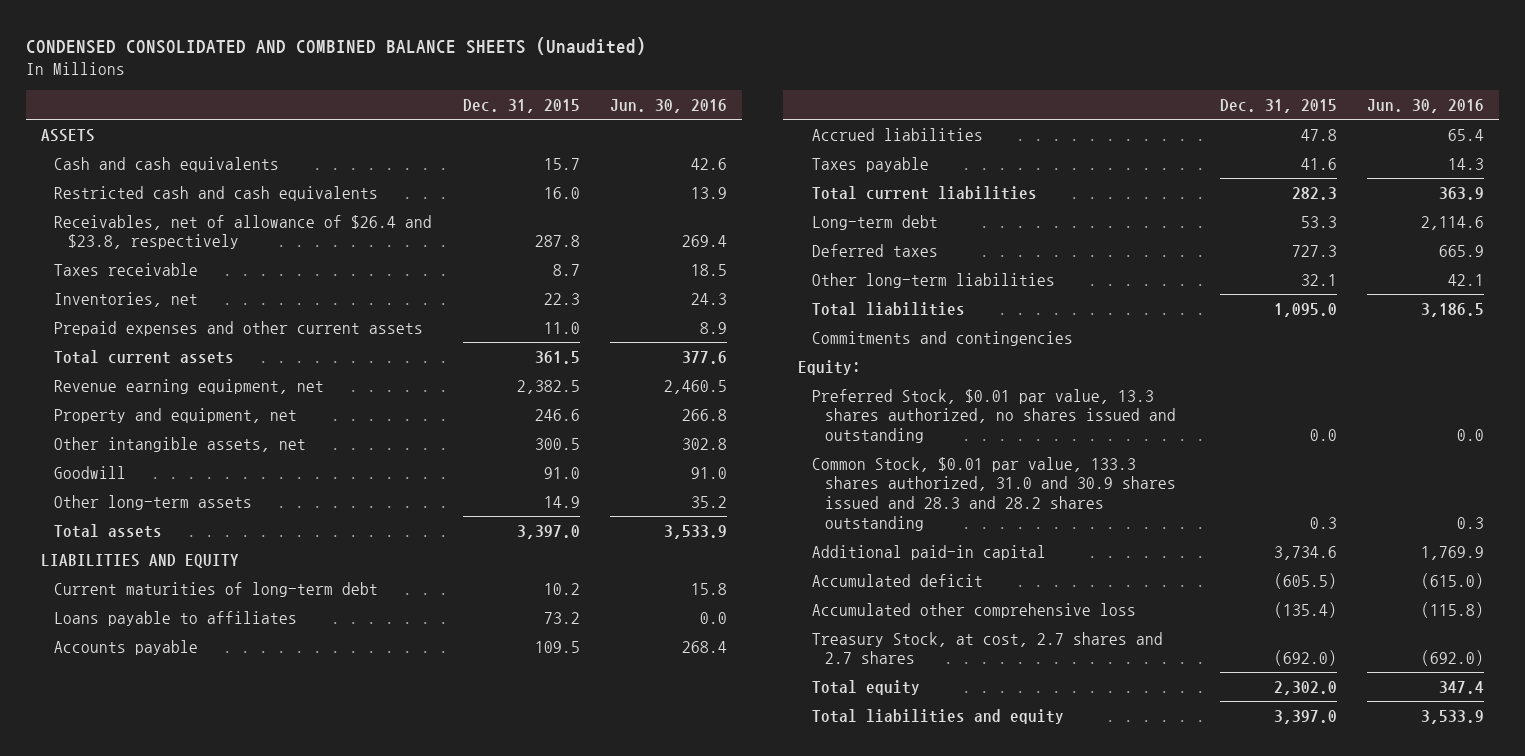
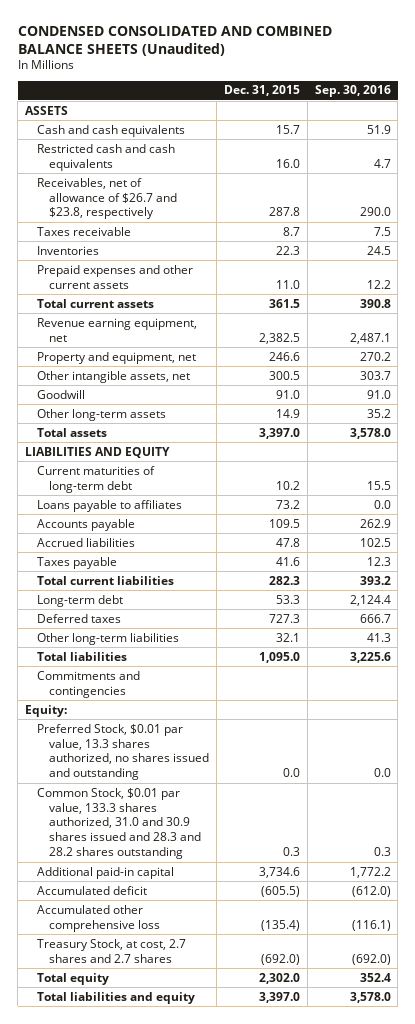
[609,99,727,114] Jun. 30, 2016 -> none
none -> [314,85,391,98] Sep. 30, 2016
[54,214,433,250] Receivables, net of allowance of $26.4 and $23.8, respectively -> [37,177,178,220] Receivables, net of allowance of $26.7 and $23.8, respectively
[54,291,199,307] Inventories, net -> [37,245,100,255] Inventories

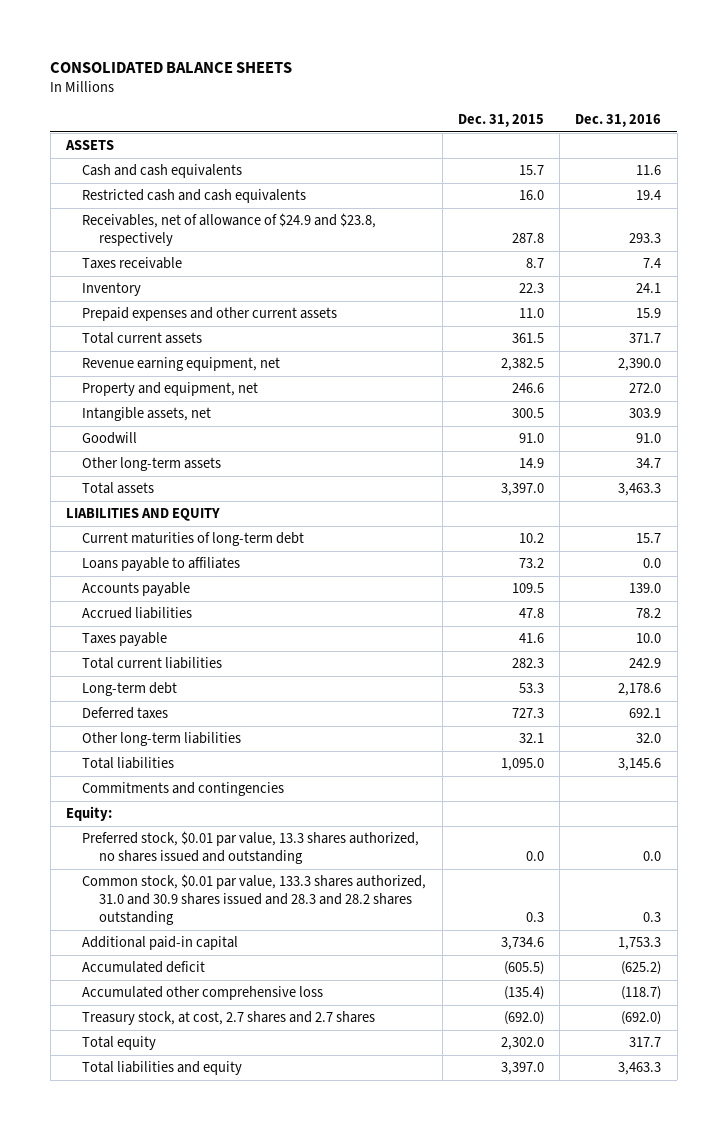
[17,25,332,56] CONDENSED CONSOLIDATED AND COMBINED BALANCE SHEETS (Unaudited) -> [50,61,293,73] CONSOLIDATED BALANCE SHEETS
[314,85,391,98] Sep. 30, 2016 -> none
none -> [575,113,662,127] Dec. 31, 2016
[37,177,178,220] Receivables, net of allowance of $26.7 and $23.8, respectively -> [82,213,377,247] Receivables, net of allowance of $24.9 and $23.8, respectively
[37,245,100,255] Inventories -> [82,282,142,297] Inventory
[37,370,191,383] Other intangible assets, net -> [82,407,212,422] Intangible assets, net
[37,723,210,781] Preferred Stock, $0.01 par value, 13.3 shares authorized, no shares issued and outstanding -> [82,831,420,865] Preferred stock, $0.01 par value, 13.3 shares authorized, no shares issued and outstanding
[37,787,202,860] Common Stock, $0.01 par value, 133.3 shares authorized, 31.0 and 30.9 shares issued and 28.3 and 28.2 shares outstanding -> [82,874,427,926] Common stock, $0.01 par value, 133.3 shares authorized, 31.0 and 30.9 shares issued and 28.3 and 28.2 shares outstanding
[37,938,187,963] Treasury Stock, at cost, 2.7 shares and 2.7 shares -> [82,1011,376,1026] Treasury stock, at cost, 2.7 shares and 2.7 shares

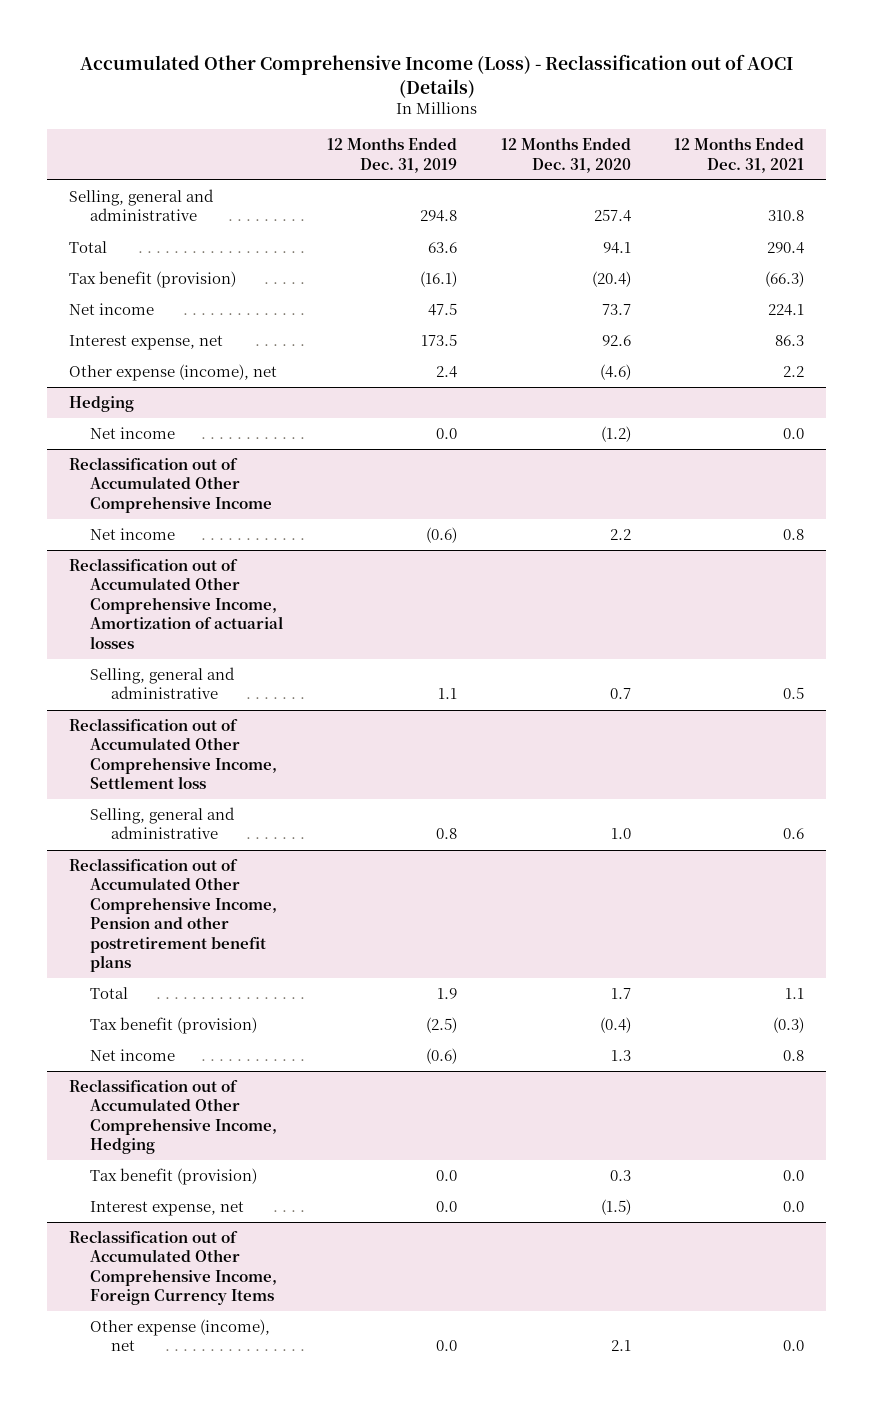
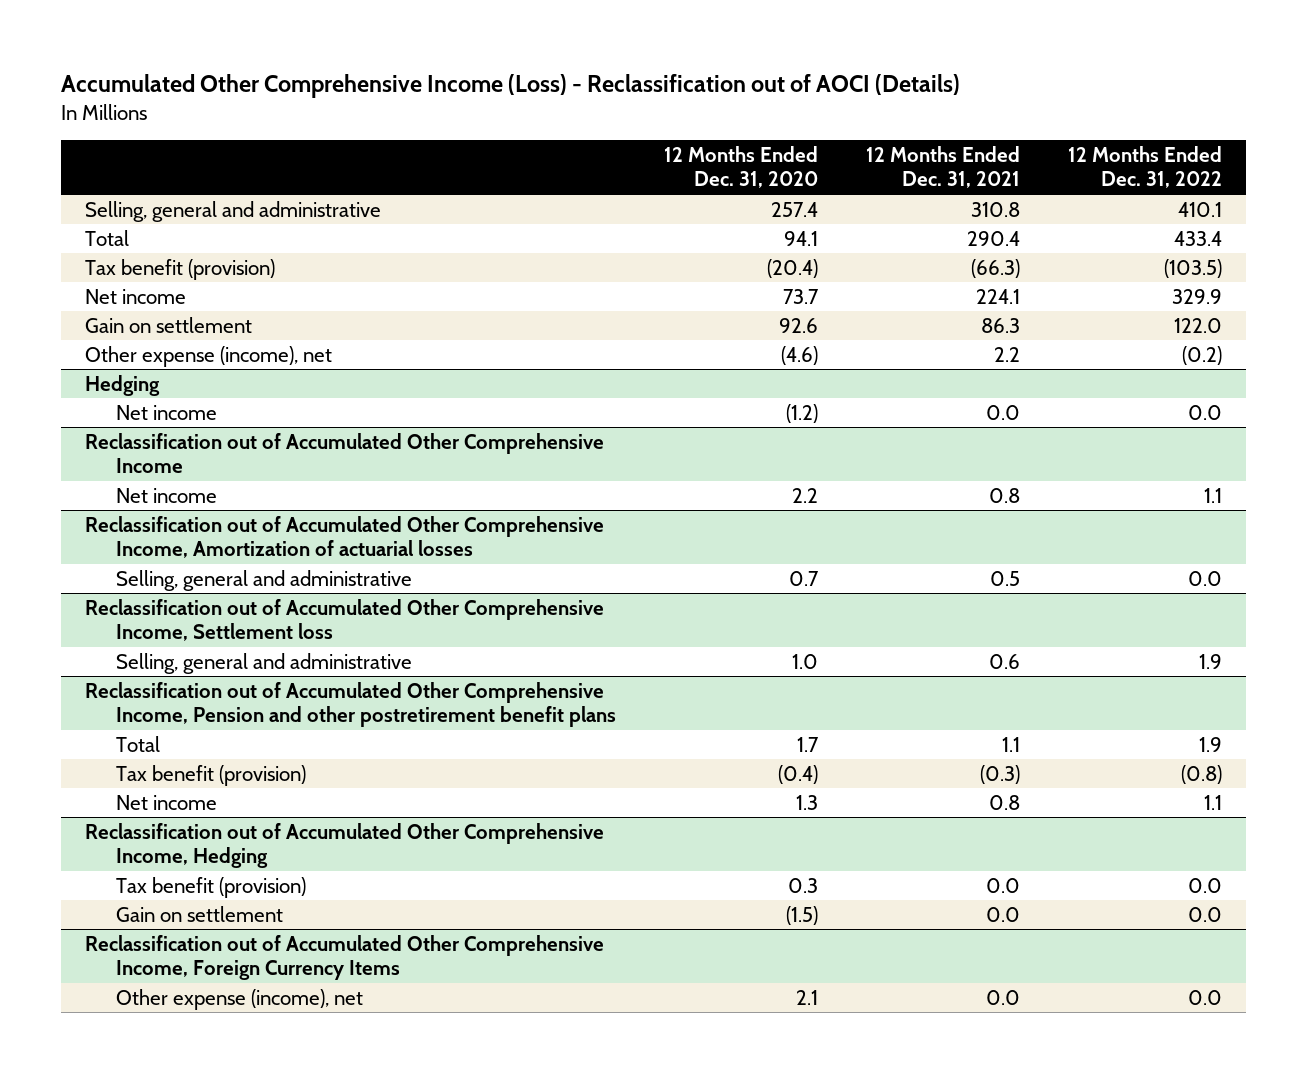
[326,137,457,173] 12 Months Ended Dec. 31, 2019 -> none
none -> [1068,146,1223,189] 12 Months Ended Dec. 31, 2022
[68,335,223,351] Interest expense, net -> [84,316,252,333] Gain on settlement
[89,1201,244,1217] Interest expense, net -> [115,905,283,922] Gain on settlement

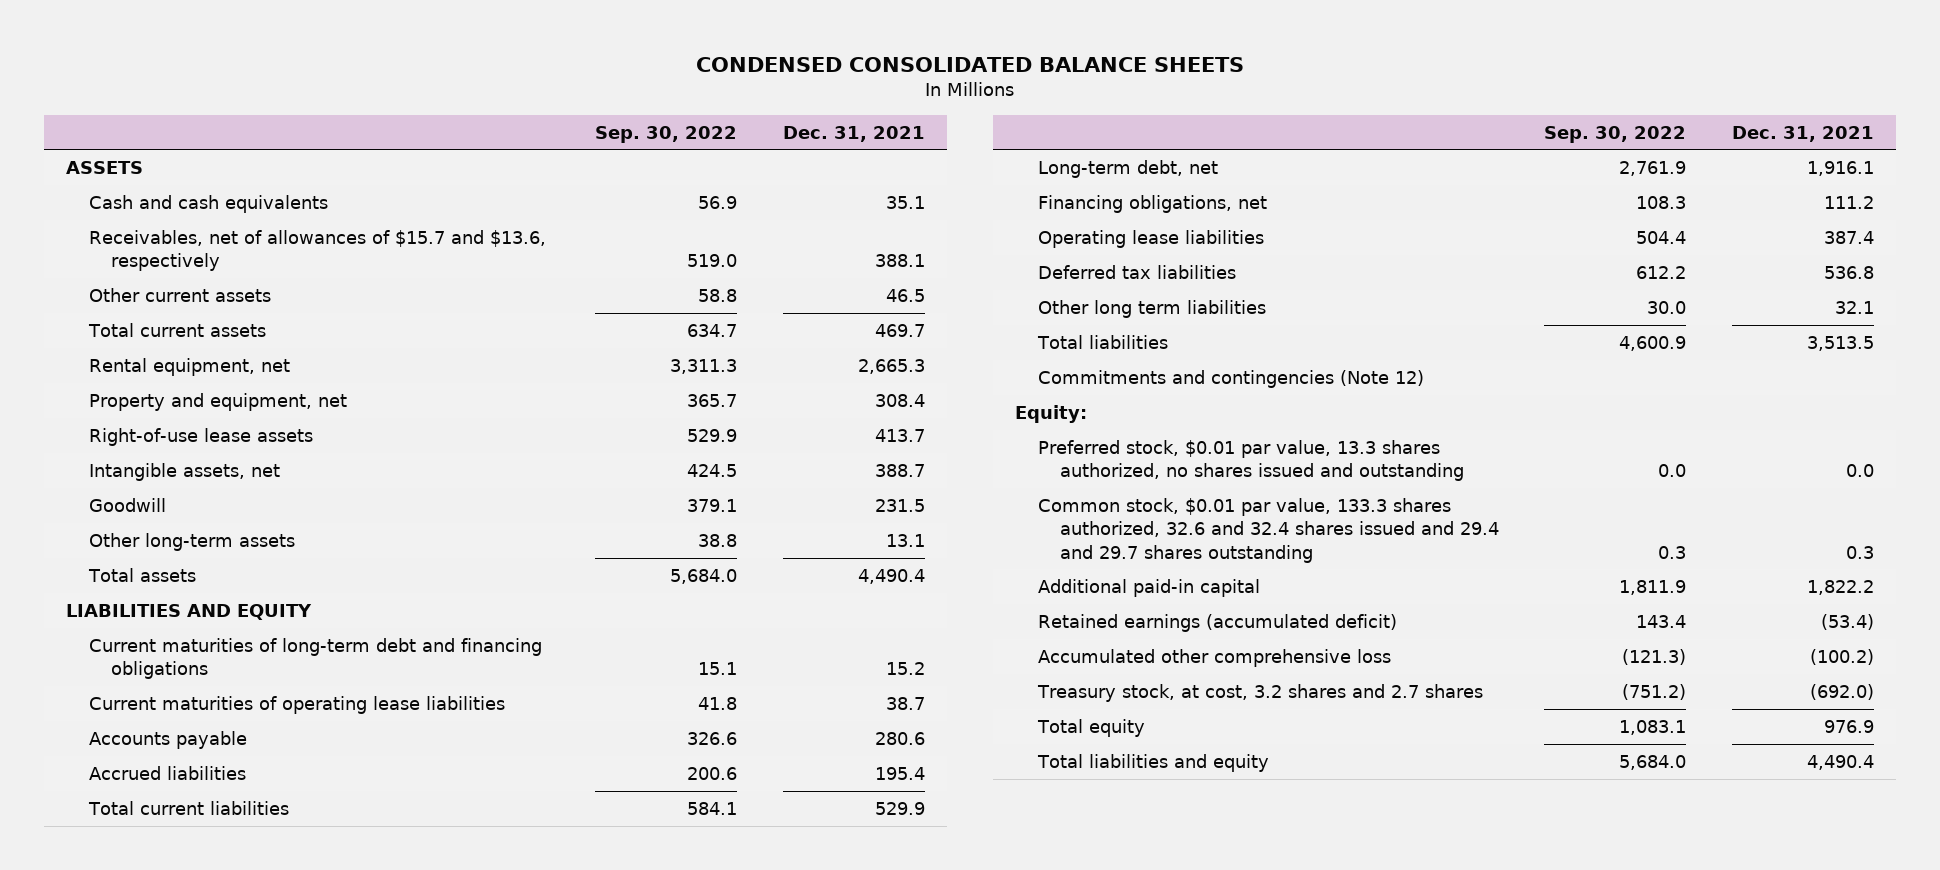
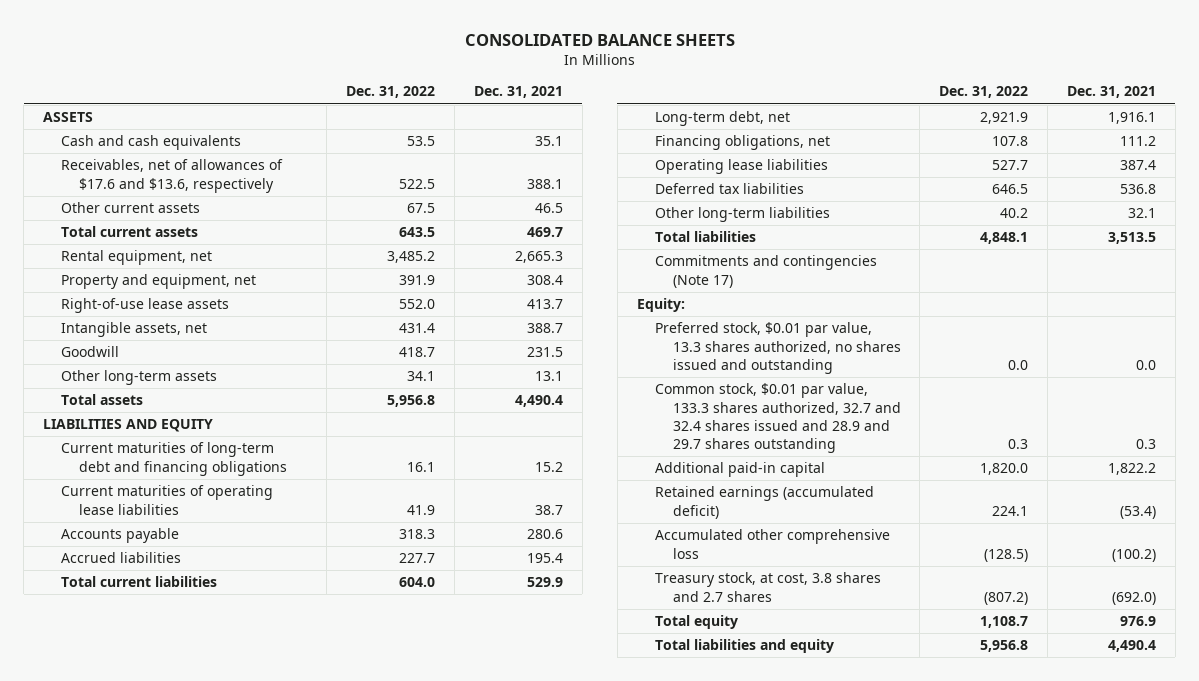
[696,56,1245,72] CONDENSED CONSOLIDATED BALANCE SHEETS -> [464,33,735,46] CONSOLIDATED BALANCE SHEETS
[595,125,738,143] Sep. 30, 2022 -> none
none -> [345,86,435,99] Dec. 31, 2022
[88,229,546,272] Receivables, net of allowances of $15.7 and $13.6, respectively -> [61,159,284,193] Receivables, net of allowances of $17.6 and $13.6, respectively
[1037,299,1266,318] Other long term liabilities -> [654,207,830,223] Other long-term liabilities
[1037,369,1424,388] Commitments and contingencies (Note 12) -> [654,255,877,288] Commitments and contingencies (Note 17)
[1037,497,1499,563] Common stock, $0.01 par value, 133.3 shares authorized, 32.6 and 32.4 shares issued and 29.4 and 29.7 shares outstanding -> [654,383,901,454] Common stock, $0.01 par value, 133.3 shares authorized, 32.7 and 32.4 shares issued and 28.9 and 29.7 shares outstanding
[1036,683,1483,702] Treasury stock, at cost, 3.2 shares and 2.7 shares -> [654,572,881,602] Treasury stock, at cost, 3.8 shares and 2.7 shares

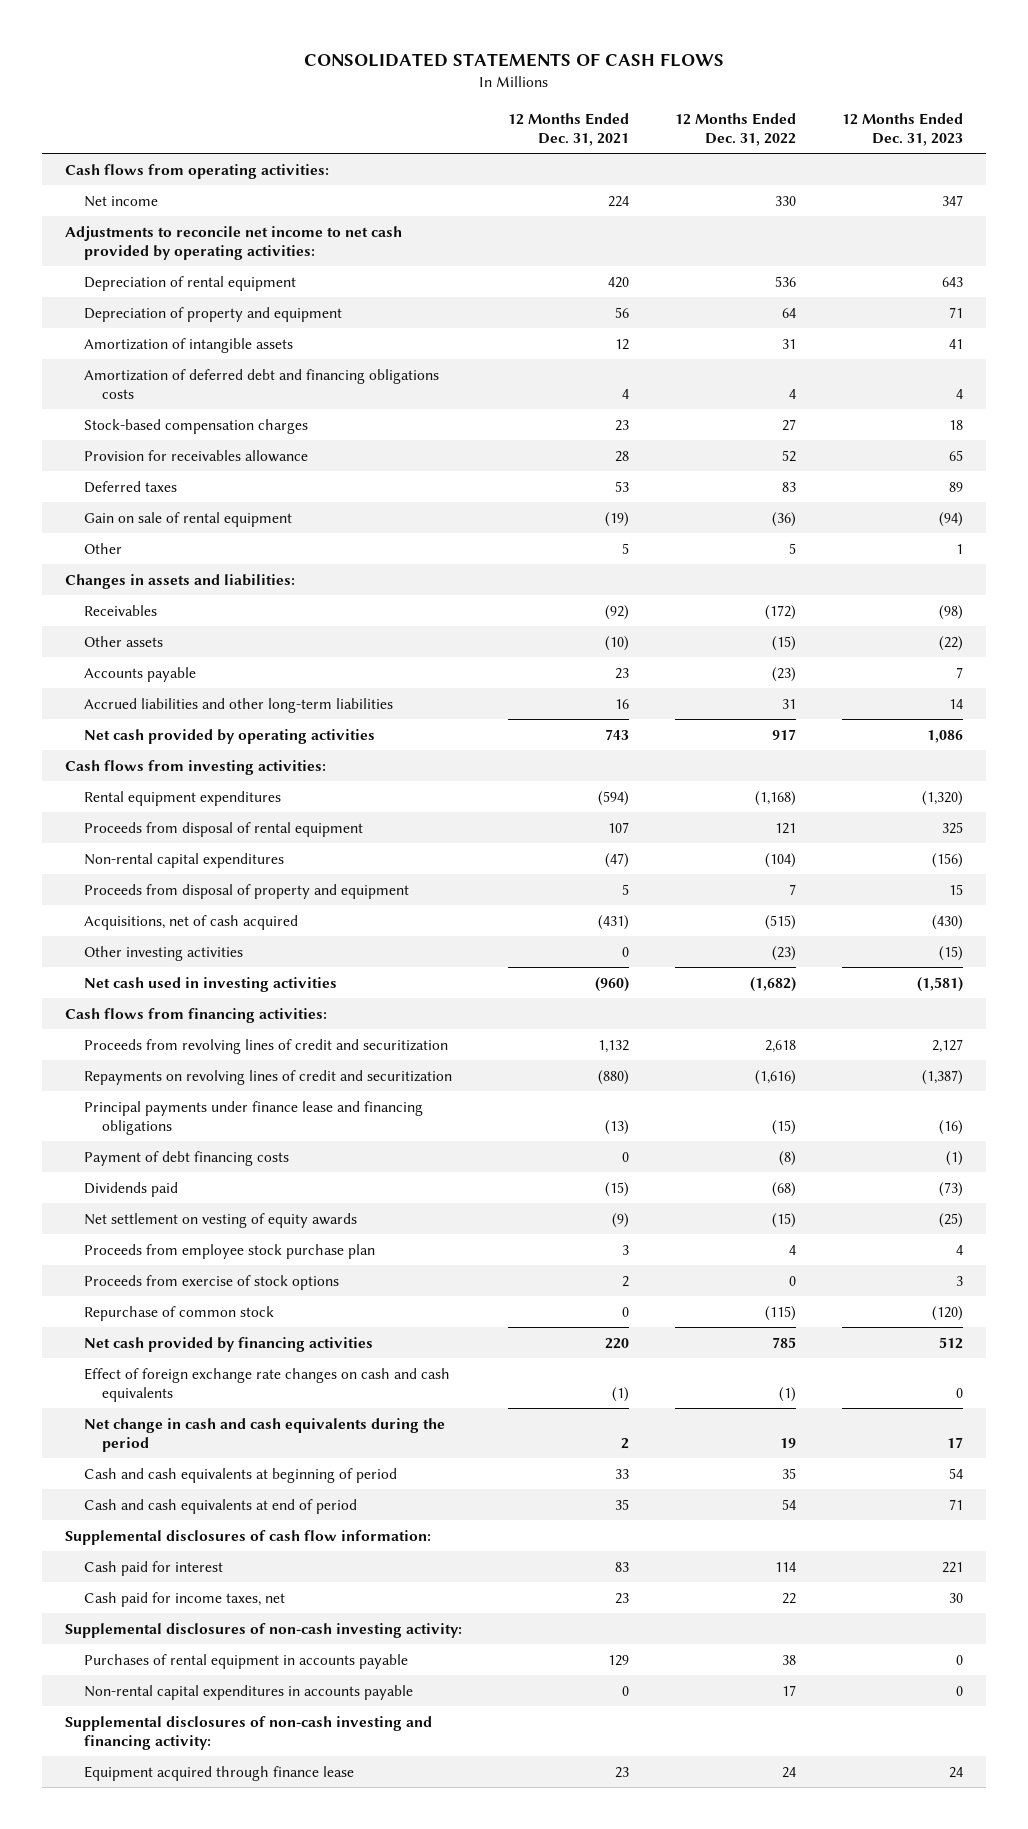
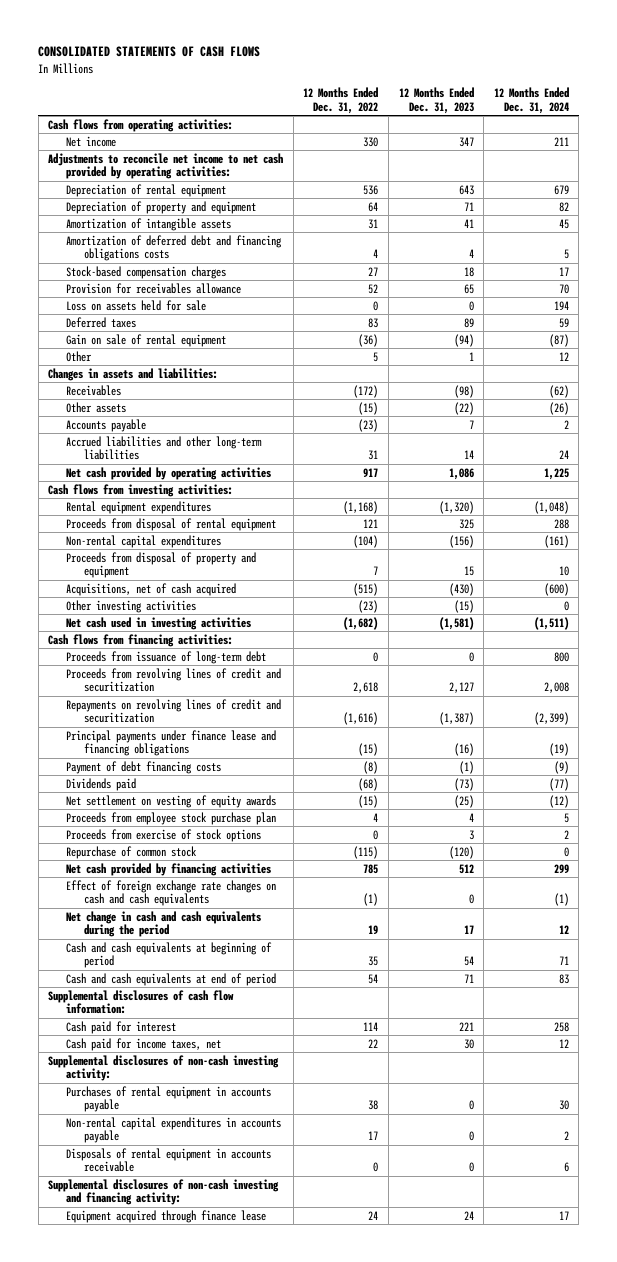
[507,112,629,146] 12 Months Ended Dec. 31, 2021 -> none
none -> [493,87,569,114] 12 Months Ended Dec. 31, 2024
none -> [66,299,207,311] Loss on assets held for sale
none -> [66,650,267,664] Proceeds from issuance of long-term debt
none -> [66,1147,272,1173] Disposals of rental equipment in accounts receivable

